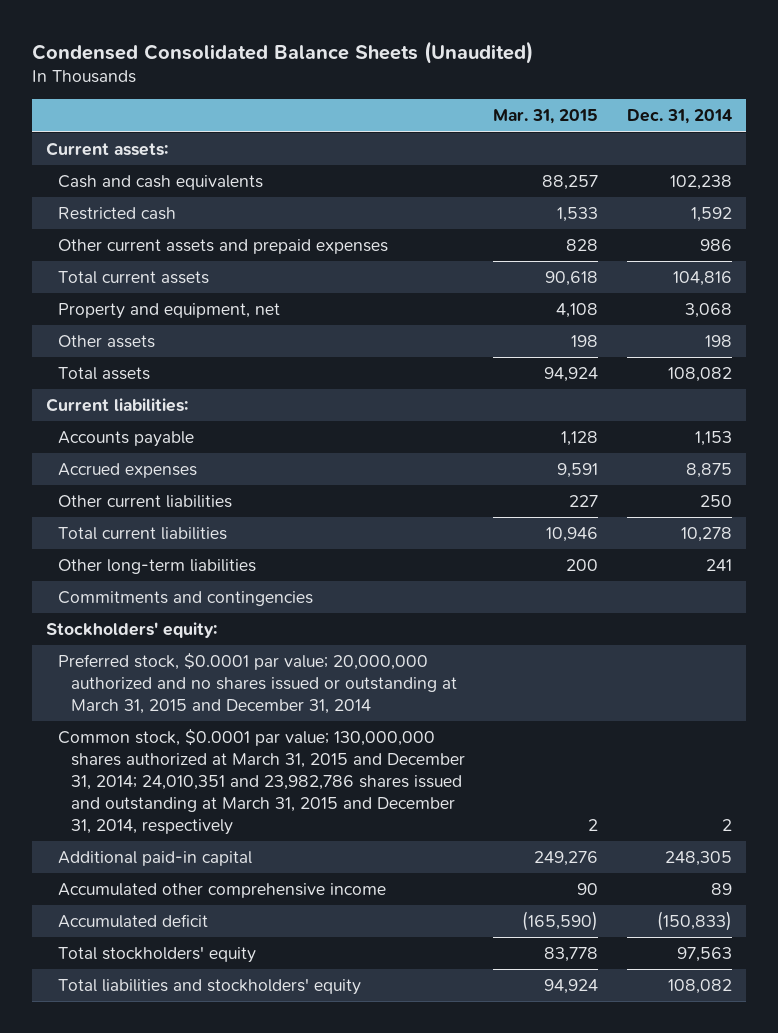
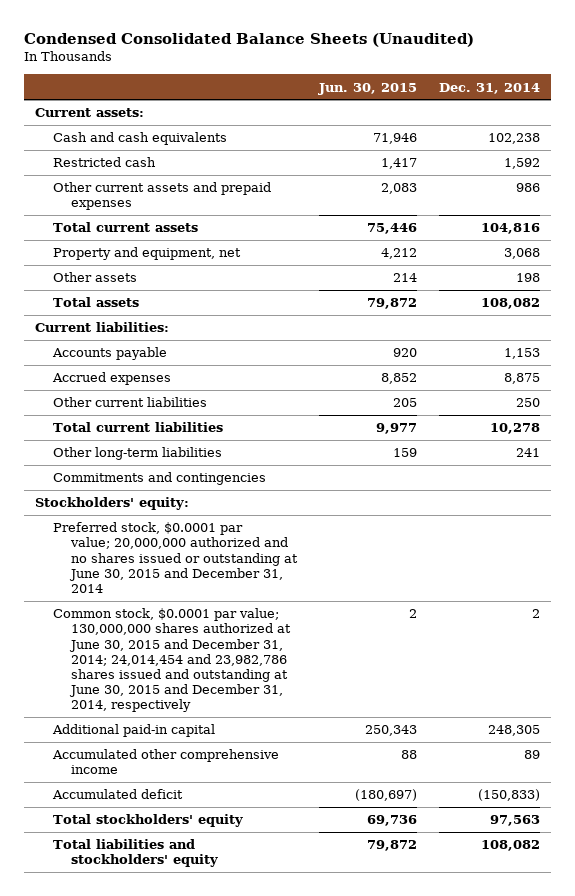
[493,109,599,125] Mar. 31, 2015 -> none
none -> [318,82,418,95] Jun. 30, 2015
[58,653,457,715] Preferred stock, $0.0001 par value; 20,000,000 authorized and no shares issued or outstanding at March 31, 2015 and December 31, 2014 -> [52,522,298,594] Preferred stock, $0.0001 par value; 20,000,000 authorized and no shares issued or outstanding at June 30, 2015 and December 31, 2014
[58,729,465,836] Common stock, $0.0001 par value; 130,000,000 shares authorized at March 31, 2015 and December 31, 2014; 24,010,351 and 23,982,786 shares issued and outstanding at March 31, 2015 and December 31, 2014, respectively -> [52,608,291,713] Common stock, $0.0001 par value; 130,000,000 shares authorized at June 30, 2015 and December 31, 2014; 24,014,454 and 23,982,786 shares issued and outstanding at June 30, 2015 and December 31, 2014, respectively

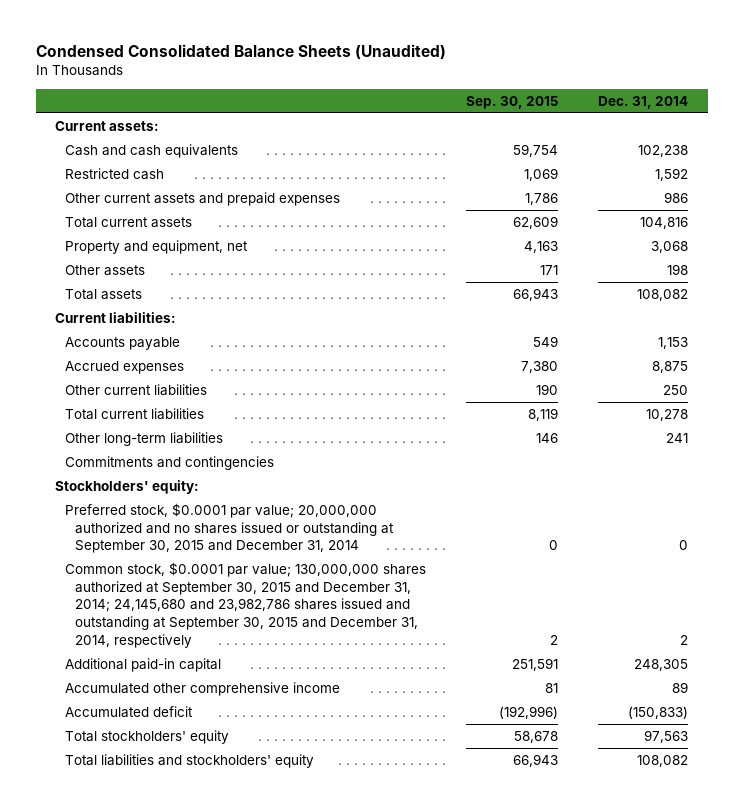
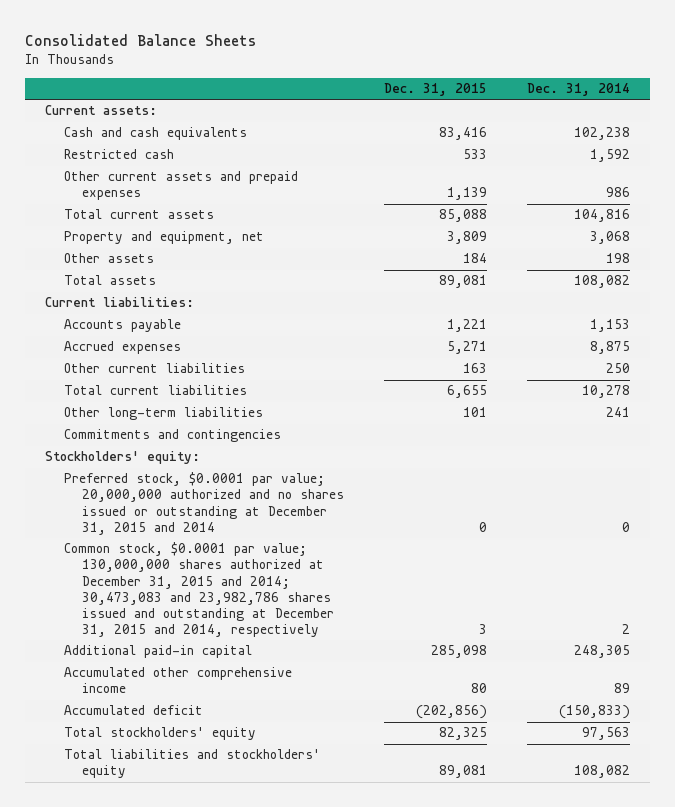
[35,43,446,60] Condensed Consolidated Balance Sheets (Unaudited) -> [24,33,256,46] Consolidated Balance Sheets
[466,95,559,109] Sep. 30, 2015 -> none
none -> [384,83,488,97] Dec. 31, 2015
[65,502,395,554] Preferred stock, $0.0001 par value; 20,000,000 authorized and no shares issued or outstanding at September 30, 2015 and December 31, 2014 -> [63,472,345,535] Preferred stock, $0.0001 par value; 20,000,000 authorized and no shares issued or outstanding at December 31, 2015 and 2014
[65,561,427,648] Common stock, $0.0001 par value; 130,000,000 shares authorized at September 30, 2015 and December 31, 2014; 24,145,680 and 23,982,786 shares issued and outstanding at September 30, 2015 and December 31, 2014, respectively -> [63,542,335,637] Common stock, $0.0001 par value; 130,000,000 shares authorized at December 31, 2015 and 2014; 30,473,083 and 23,982,786 shares issued and outstanding at December 31, 2015 and 2014, respectively

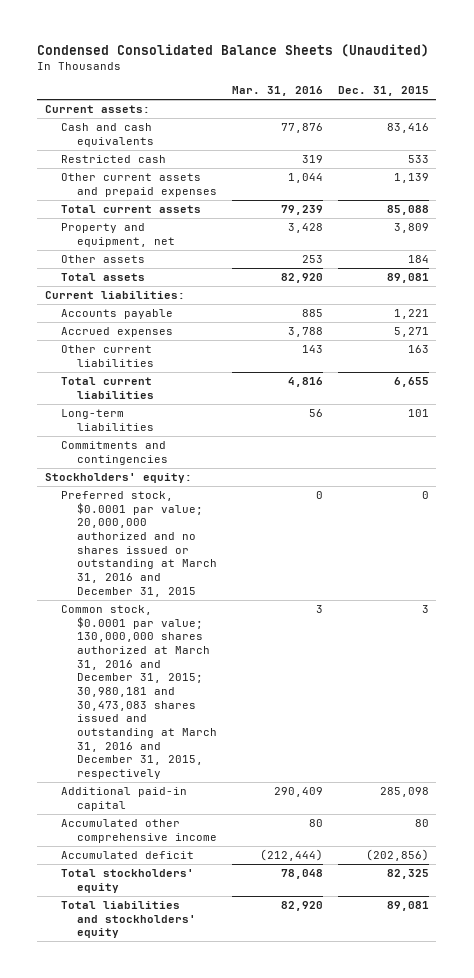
[24,33,256,46] Consolidated Balance Sheets -> [37,43,430,57] Condensed Consolidated Balance Sheets (Unaudited)
[526,83,630,97] Dec. 31, 2014 -> none
none -> [232,86,324,97] Mar. 31, 2016
[63,407,263,421] Other long-term liabilities -> [61,409,155,431] Long-term liabilities
[63,472,345,535] Preferred stock, $0.0001 par value; 20,000,000 authorized and no shares issued or outstanding at December 31, 2015 and 2014 -> [61,491,218,597] Preferred stock, $0.0001 par value; 20,000,000 authorized and no shares issued or outstanding at March 31, 2016 and December 31, 2015
[63,542,335,637] Common stock, $0.0001 par value; 130,000,000 shares authorized at December 31, 2015 and 2014; 30,473,083 and 23,982,786 shares issued and outstanding at December 31, 2015 and 2014, respectively -> [61,605,218,779] Common stock, $0.0001 par value; 130,000,000 shares authorized at March 31, 2016 and December 31, 2015; 30,980,181 and 30,473,083 shares issued and outstanding at March 31, 2016 and December 31, 2015, respectively

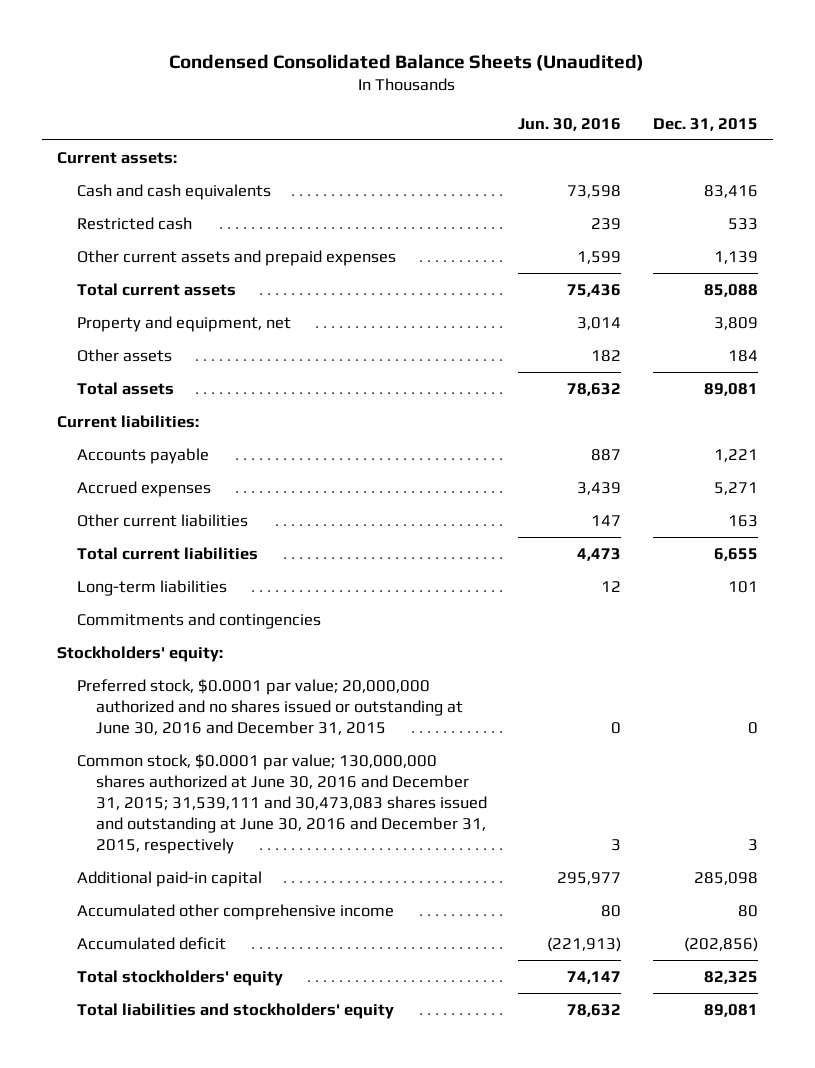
[232,86,324,97] Mar. 31, 2016 -> none
none -> [518,117,622,131] Jun. 30, 2016
[61,491,218,597] Preferred stock, $0.0001 par value; 20,000,000 authorized and no shares issued or outstanding at March 31, 2016 and December 31, 2015 -> [76,678,464,735] Preferred stock, $0.0001 par value; 20,000,000 authorized and no shares issued or outstanding at June 30, 2016 and December 31, 2015
[61,605,218,779] Common stock, $0.0001 par value; 130,000,000 shares authorized at March 31, 2016 and December 31, 2015; 30,980,181 and 30,473,083 shares issued and outstanding at March 31, 2016 and December 31, 2015, respectively -> [76,753,488,855] Common stock, $0.0001 par value; 130,000,000 shares authorized at June 30, 2016 and December 31, 2015; 31,539,111 and 30,473,083 shares issued and outstanding at June 30, 2016 and December 31, 2015, respectively

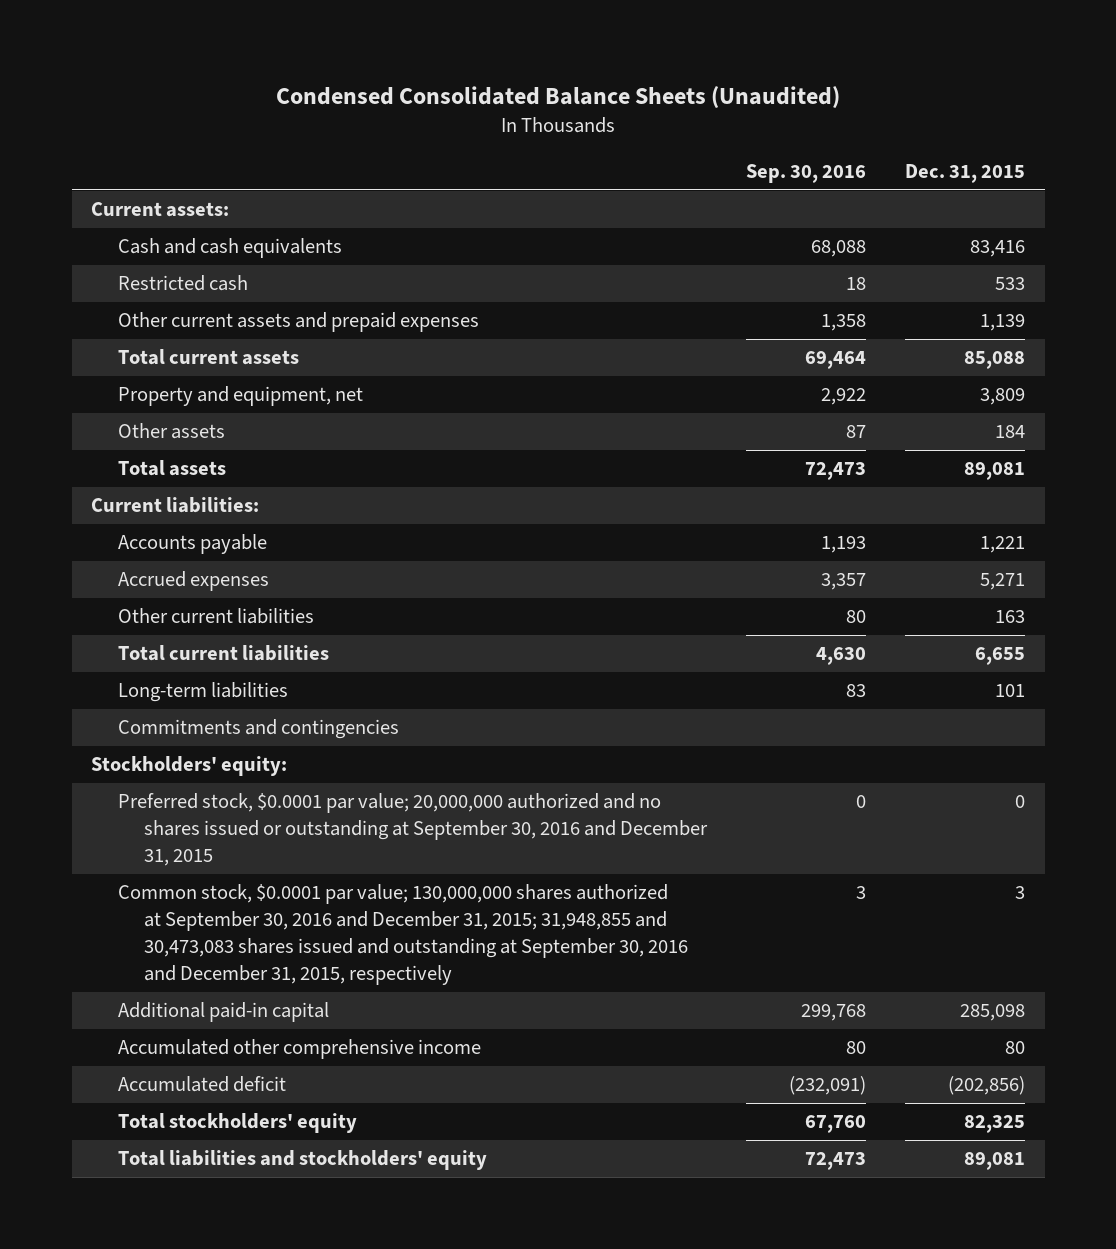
[518,117,622,131] Jun. 30, 2016 -> none
none -> [746,163,867,183] Sep. 30, 2016
[76,678,464,735] Preferred stock, $0.0001 par value; 20,000,000 authorized and no shares issued or outstanding at June 30, 2016 and December 31, 2015 -> [117,793,709,866] Preferred stock, $0.0001 par value; 20,000,000 authorized and no shares issued or outstanding at September 30, 2016 and December 31, 2015
[76,753,488,855] Common stock, $0.0001 par value; 130,000,000 shares authorized at June 30, 2016 and December 31, 2015; 31,539,111 and 30,473,083 shares issued and outstanding at June 30, 2016 and December 31, 2015, respectively -> [117,884,689,985] Common stock, $0.0001 par value; 130,000,000 shares authorized at September 30, 2016 and December 31, 2015; 31,948,855 and 30,473,083 shares issued and outstanding at September 30, 2016 and December 31, 2015, respectively

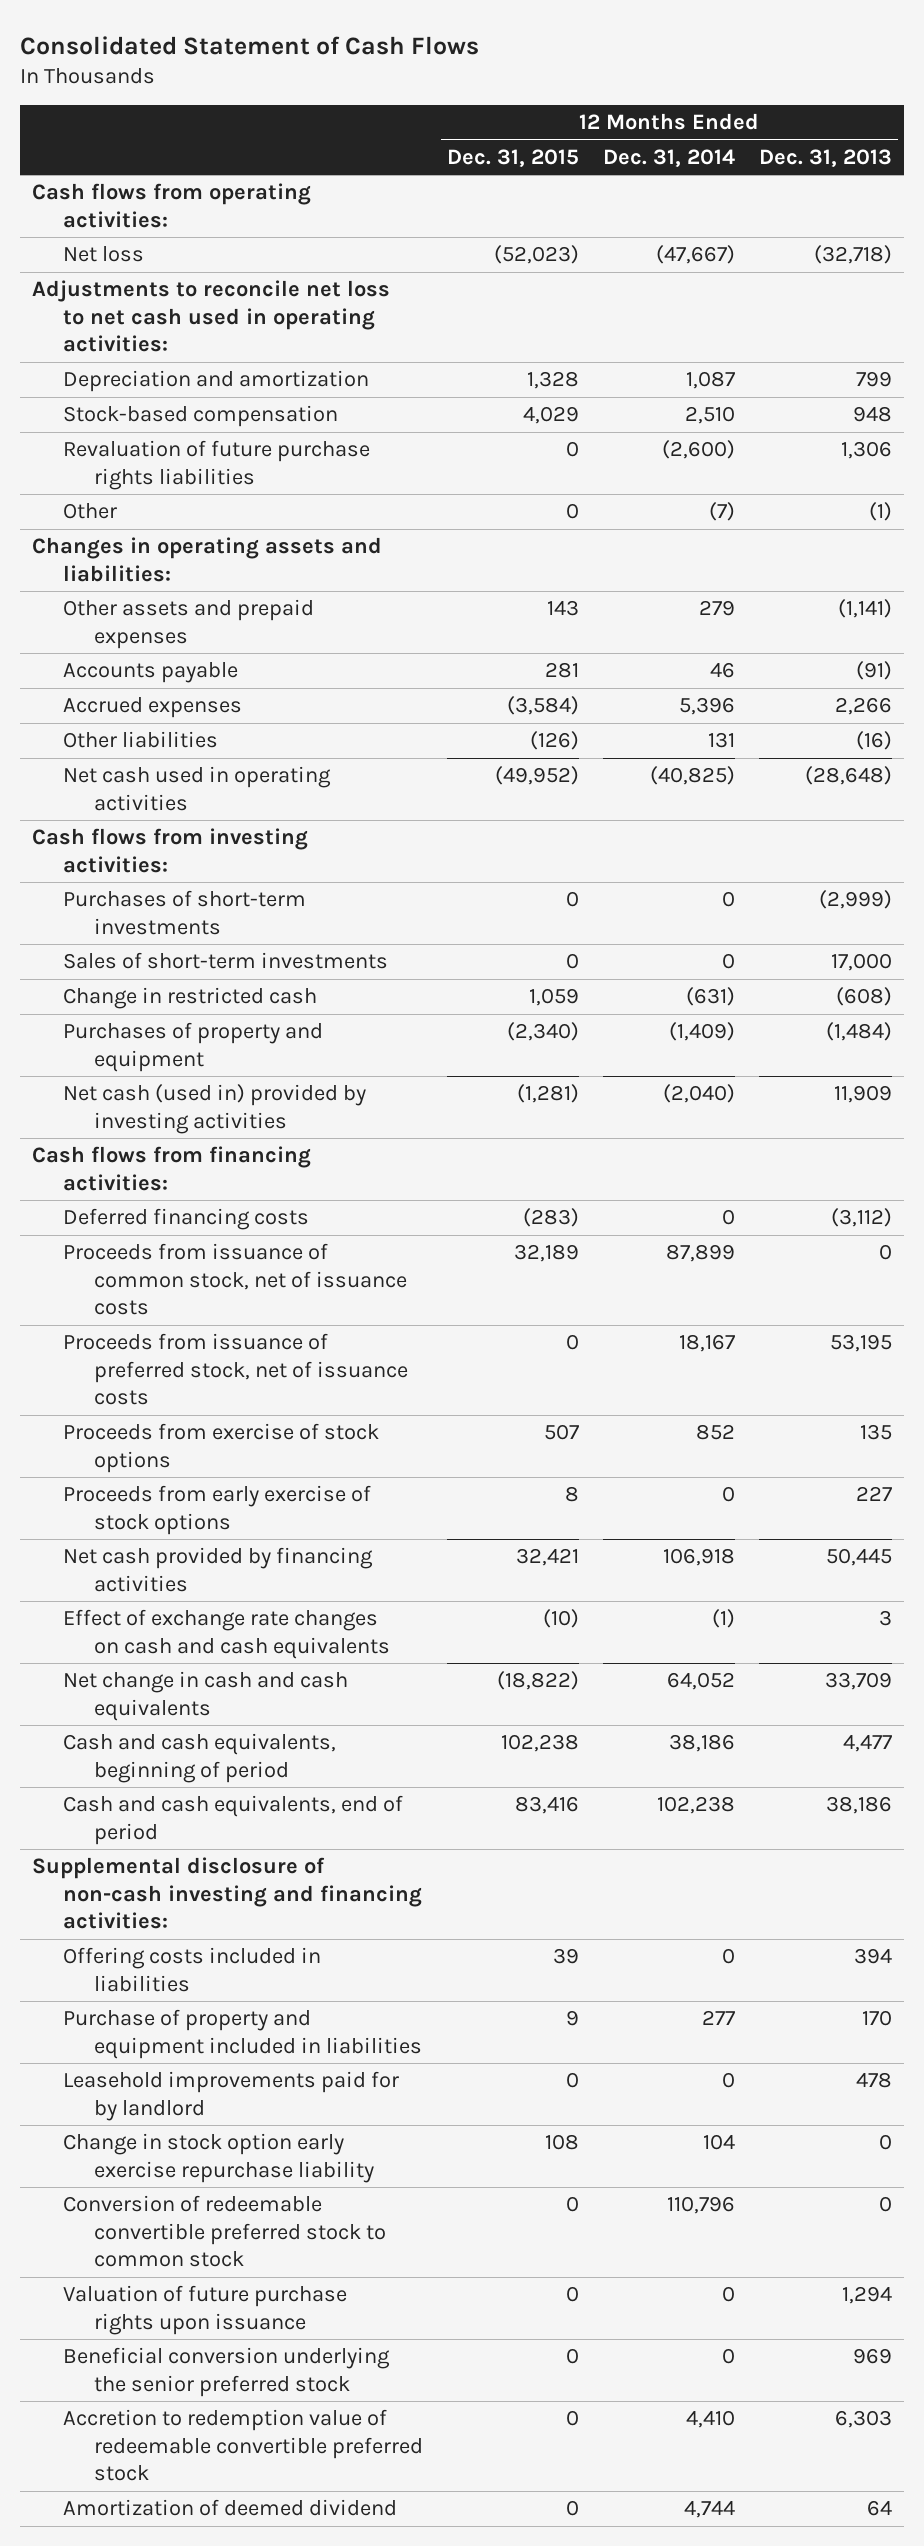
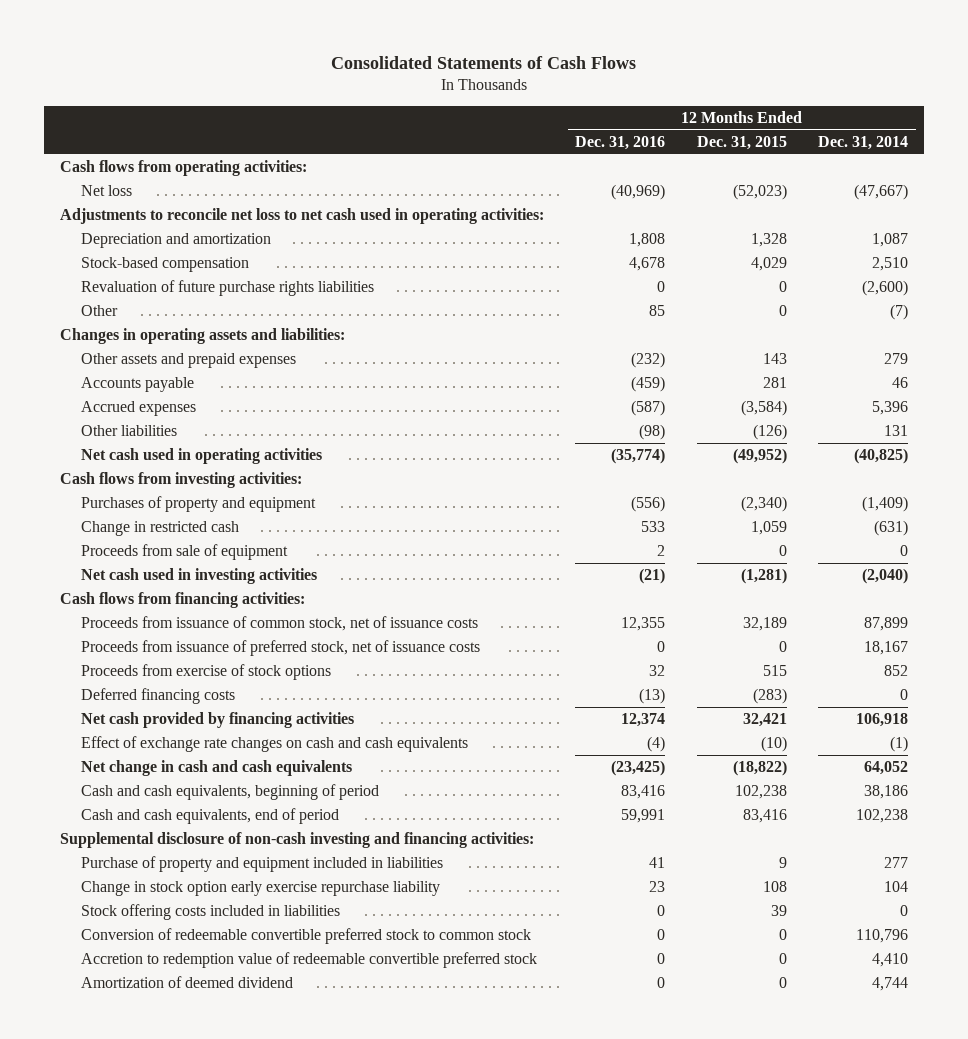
[19,35,479,55] Consolidated Statement of Cash Flows -> [331,56,637,70] Consolidated Statements of Cash Flows
[758,148,892,167] Dec. 31, 2013 -> none
none -> [575,135,666,150] Dec. 31, 2016
[62,890,306,935] Purchases of short-term investments -> none
[62,952,388,970] Sales of short-term investments -> none
[62,987,317,1010] Change in restricted cash -> [81,520,240,536] Change in restricted cash
none -> [81,543,289,560] Proceeds from sale of equipment
[62,1084,366,1134] Net cash (used in) provided by investing activities -> [81,567,318,584] Net cash used in investing activities
[62,1485,371,1535] Proceeds from early exercise of stock options -> none
[543,1424,579,1441] 507 -> [762,664,787,676] 515
[62,1208,309,1231] Deferred financing costs -> [81,687,236,704] Deferred financing costs
[62,1947,321,1992] Offering costs included in liabilities -> none
[62,2071,399,2121] Leasehold improvements paid for by landlord -> none
none -> [81,903,341,920] Stock offering costs included in liabilities
[62,2285,347,2335] Valuation of future purchase rights upon issuance -> none
[62,2347,390,2397] Beneficial conversion underlying the senior preferred stock -> none

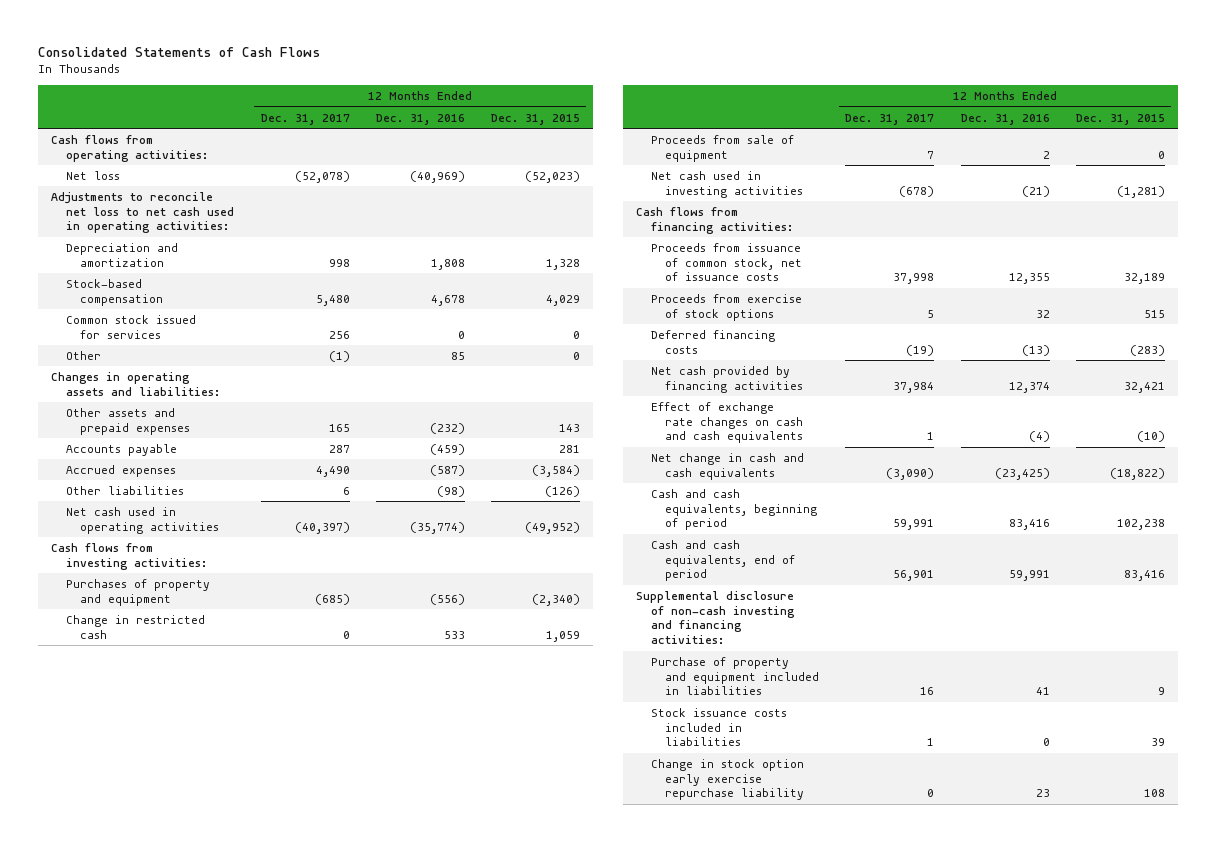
[818,135,909,150] Dec. 31, 2014 -> none
none -> [260,113,350,125] Dec. 31, 2017
[81,279,375,296] Revaluation of future purchase rights liabilities -> none
none -> [65,314,196,339] Common stock issued for services
[81,639,481,656] Proceeds from issuance of preferred stock, net of issuance costs -> none
none -> [650,707,787,747] Stock issuance costs included in liabilities
[81,903,341,920] Stock offering costs included in liabilities -> none
[81,927,532,944] Conversion of redeemable convertible preferred stock to common stock -> none
[81,951,538,968] Accretion to redemption value of redeemable convertible preferred stock -> none
[81,975,294,988] Amortization of deemed dividend -> none

